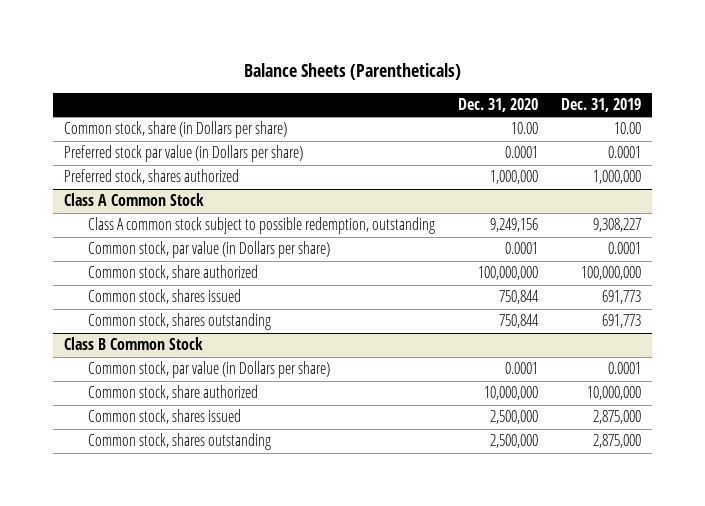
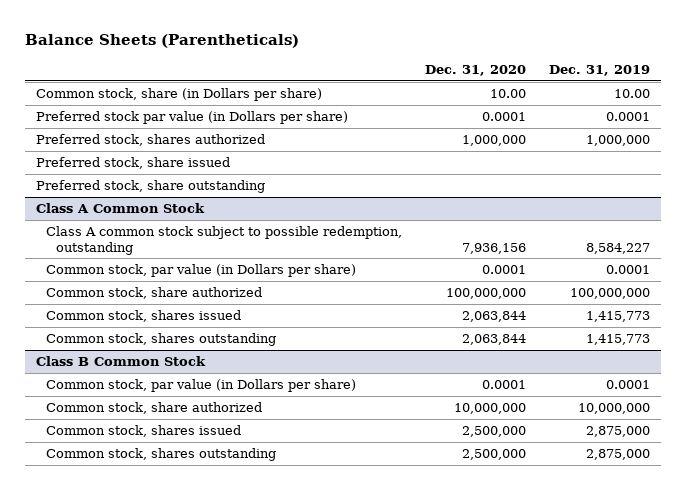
none -> [36,157,231,170] Preferred stock, share issued
none -> [36,180,266,194] Preferred stock, share outstanding
[490,218,539,233] 9,249,156 -> [461,242,526,254] 7,936,156
[592,218,641,233] 9,308,227 -> [585,242,650,254] 8,584,227
[499,290,540,305] 750,844 -> [461,311,526,323] 2,063,844
[601,290,641,305] 691,773 -> [585,311,650,323] 1,415,773
[499,314,540,329] 750,844 -> [461,334,526,346] 2,063,844
[601,314,641,329] 691,773 -> [585,334,650,346] 1,415,773

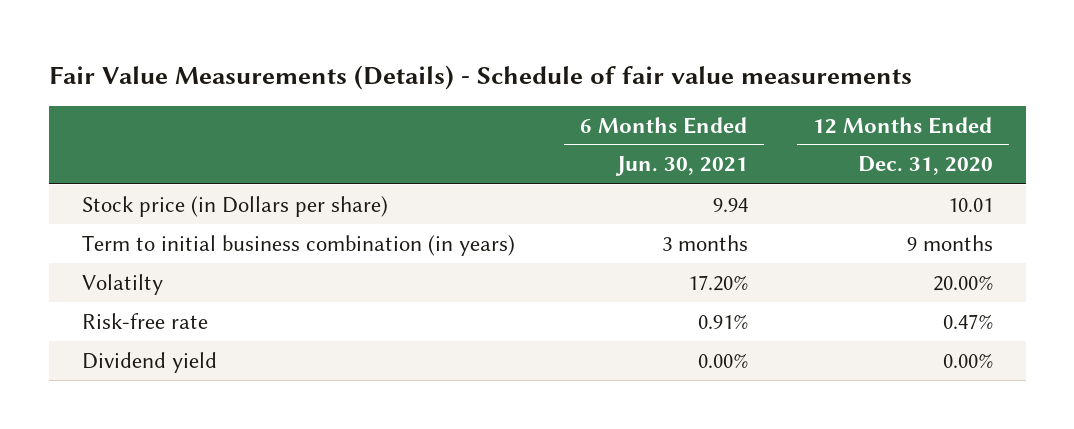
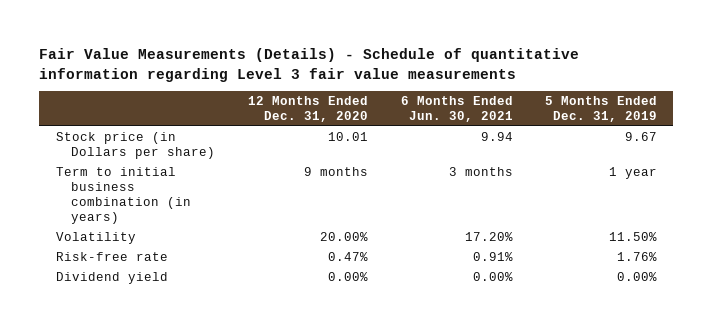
[48,64,912,90] Fair Value Measurements (Details) - Schedule of fair value measurements -> [39,47,580,82] Fair Value Measurements (Details) - Schedule of quantitative information regarding Level 3 fair value measurements
none -> [545,96,658,123] 5 Months Ended Dec. 31, 2019
[81,273,163,295] Volatilty -> [55,232,136,245] Volatility

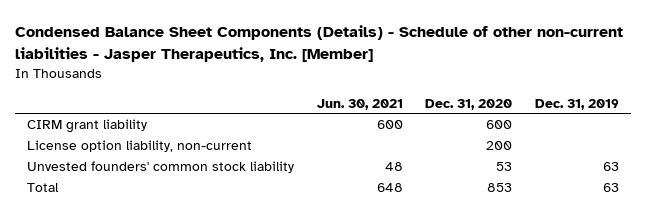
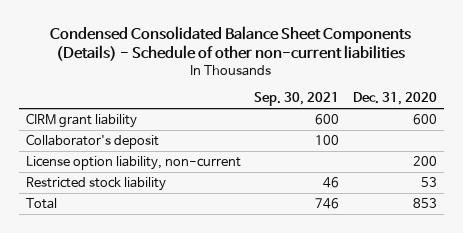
[15,25,624,63] Condensed Balance Sheet Components (Details) - Schedule of other non-current liabilities - Jasper Therapeutics, Inc. [Member] -> [50,25,412,62] Condensed Consolidated Balance Sheet Components (Details) - Schedule of other non-current liabilities
[316,98,403,110] Jun. 30, 2021 -> none
[535,98,620,110] Dec. 31, 2019 -> none
none -> [254,92,340,107] Sep. 30, 2021
none -> [26,133,160,149] Collaborator's deposit
[26,161,294,174] Unvested founders' common stock liability -> none
none -> [26,176,167,191] Restricted stock liability

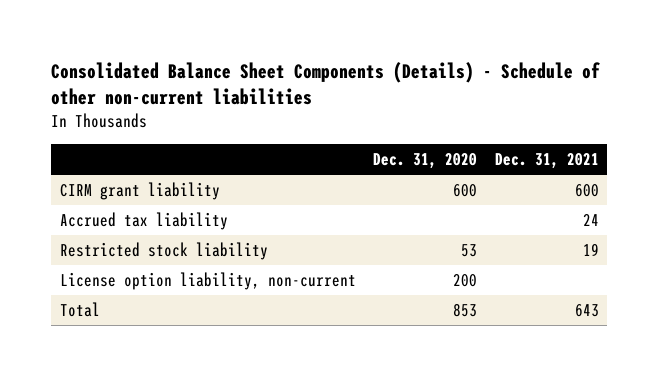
[50,25,412,62] Condensed Consolidated Balance Sheet Components (Details) - Schedule of other non-current liabilities -> [51,61,601,105] Consolidated Balance Sheet Components (Details) - Schedule of other non-current liabilities
[254,92,340,107] Sep. 30, 2021 -> none
none -> [494,152,599,169] Dec. 31, 2021
[26,133,160,149] Collaborator's deposit -> none
none -> [60,212,229,231] Accrued tax liability
[26,155,242,170] License option liability, non-current -> [60,272,357,291] License option liability, non-current

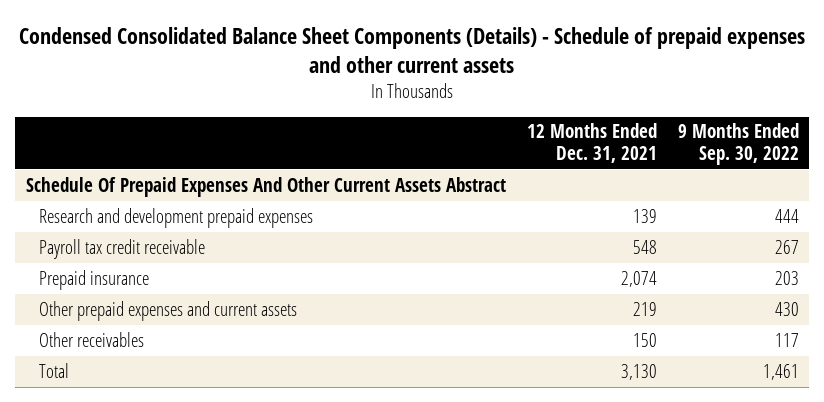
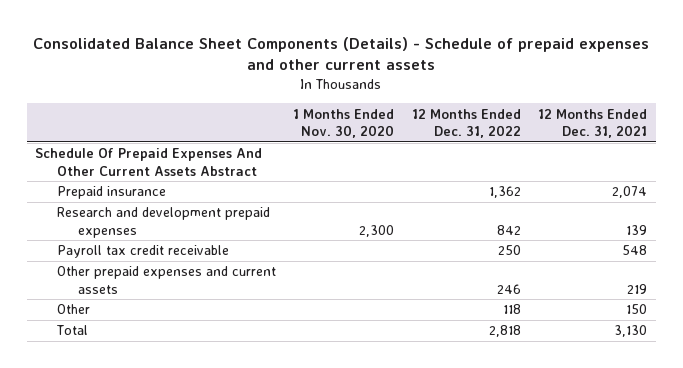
[19,26,806,73] Condensed Consolidated Balance Sheet Components (Details) - Schedule of prepaid expenses and other current assets -> [33,36,650,71] Consolidated Balance Sheet Components (Details) - Schedule of prepaid expenses and other current assets
[677,123,799,166] 9 Months Ended Sep. 30, 2022 -> none
none -> [293,108,395,138] 1 Months Ended Nov. 30, 2020
none -> [411,108,521,138] 12 Months Ended Dec. 31, 2022
[39,269,150,290] Prepaid insurance -> [56,186,166,200] Prepaid insurance
[39,331,145,347] Other receivables -> [56,304,90,315] Other

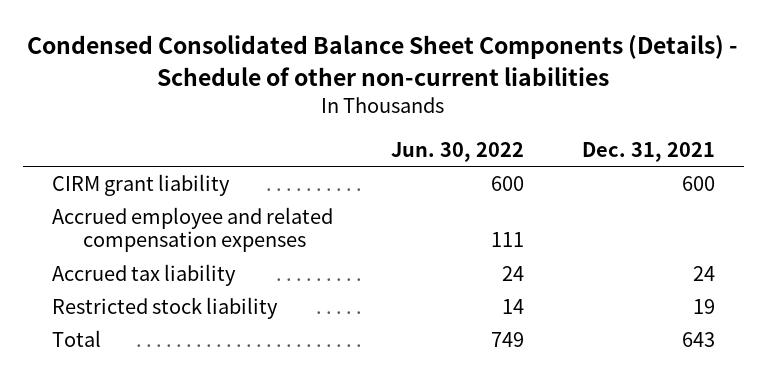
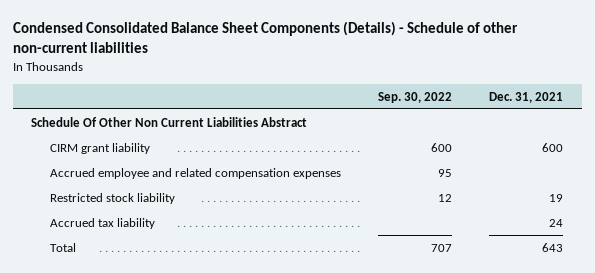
[390,141,524,162] Jun. 30, 2022 -> none
none -> [378,91,453,103] Sep. 30, 2022
none -> [31,116,308,127] Schedule Of Other Non Current Liabilities Abstract
[51,263,236,286] Accrued tax liability -> [50,217,156,229] Accrued tax liability

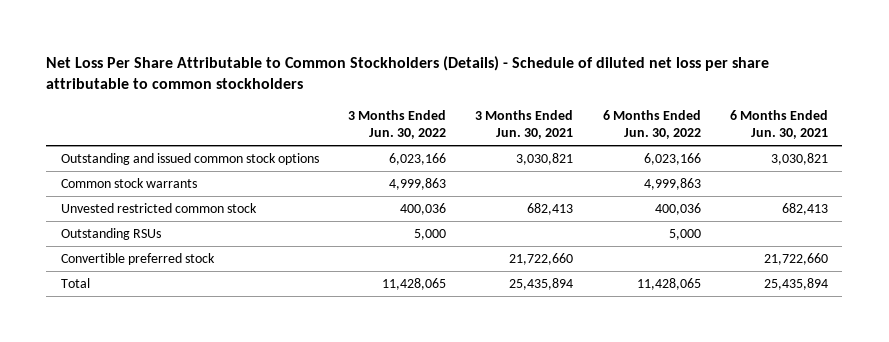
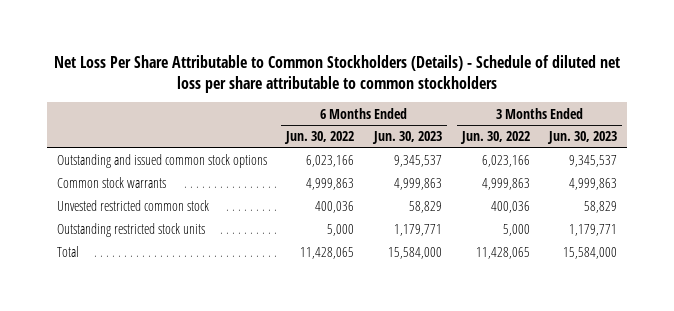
[475,109,574,139] 3 Months Ended Jun. 30, 2021 -> none
[729,109,828,139] 6 Months Ended Jun. 30, 2021 -> none
none -> [372,131,443,145] Jun. 30, 2023
none -> [547,131,618,145] Jun. 30, 2023
[60,252,215,265] Convertible preferred stock -> none
[60,227,161,240] Outstanding RSUs -> [56,223,205,238] Outstanding restricted stock units

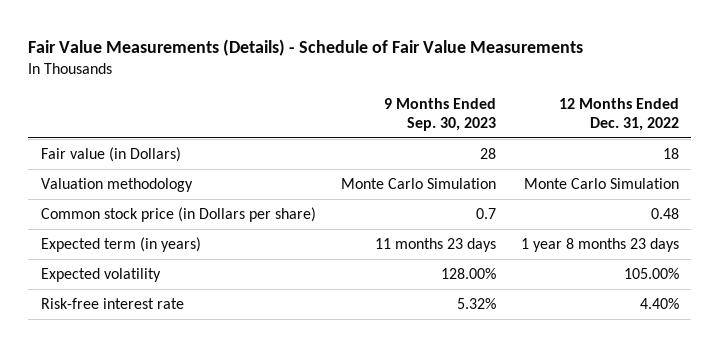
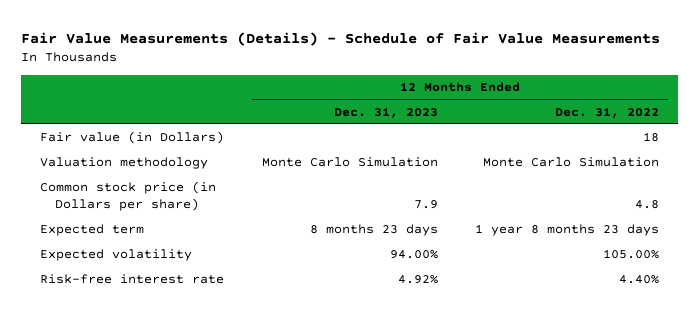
[383,98,496,132] 9 Months Ended Sep. 30, 2023 -> none
none -> [333,106,438,118] Dec. 31, 2023
[650,207,679,219] 0.48 -> [634,200,659,210] 4.8
[40,236,201,252] Expected term (in years) -> [40,224,145,237] Expected term

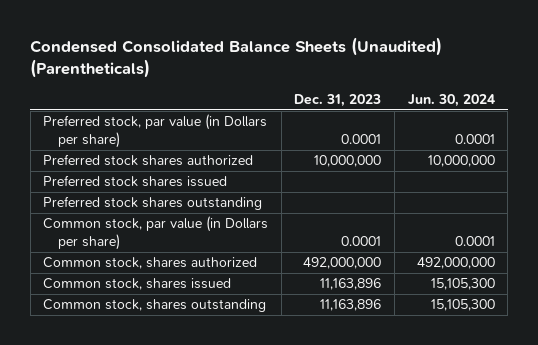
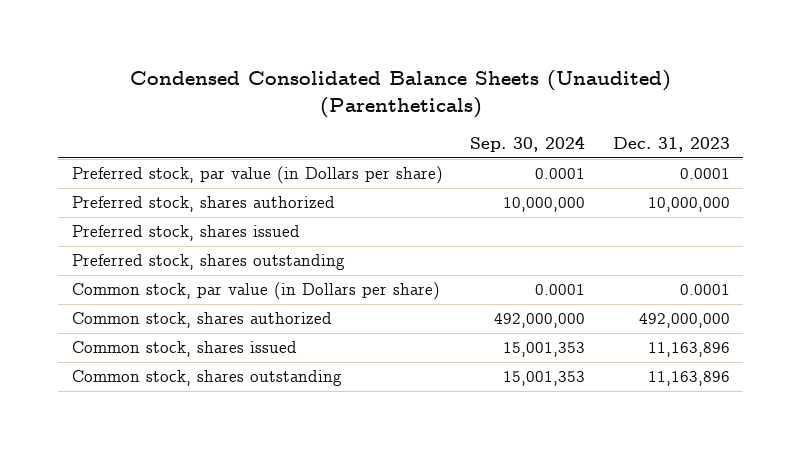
[407,93,495,107] Jun. 30, 2024 -> none
none -> [470,136,586,153] Sep. 30, 2024
[43,154,254,167] Preferred stock shares authorized -> [71,196,335,213] Preferred stock, shares authorized
[43,175,228,188] Preferred stock shares issued -> [71,225,300,242] Preferred stock, shares issued
[43,196,263,211] Preferred stock shares outstanding -> [71,254,345,271] Preferred stock, shares outstanding

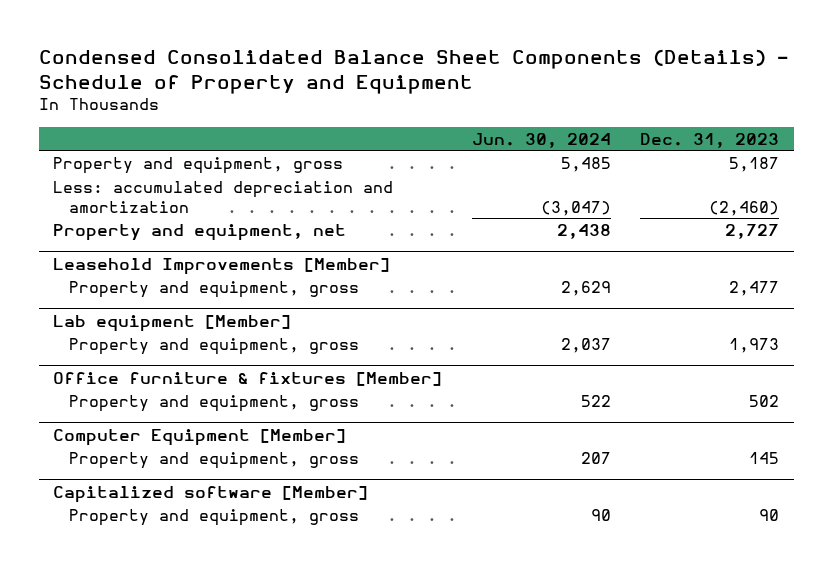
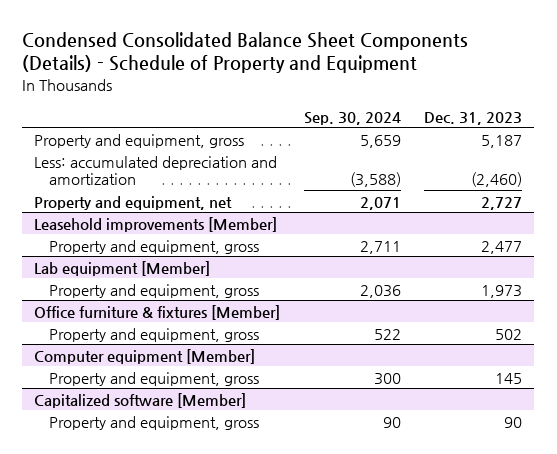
[471,132,611,148] Jun. 30, 2024 -> none
none -> [303,111,401,125] Sep. 30, 2024
[53,257,391,275] Leasehold Improvements [Member] -> [34,216,278,232] Leasehold improvements [Member]
[53,428,347,446] Computer Equipment [Member] -> [34,348,256,364] Computer equipment [Member]

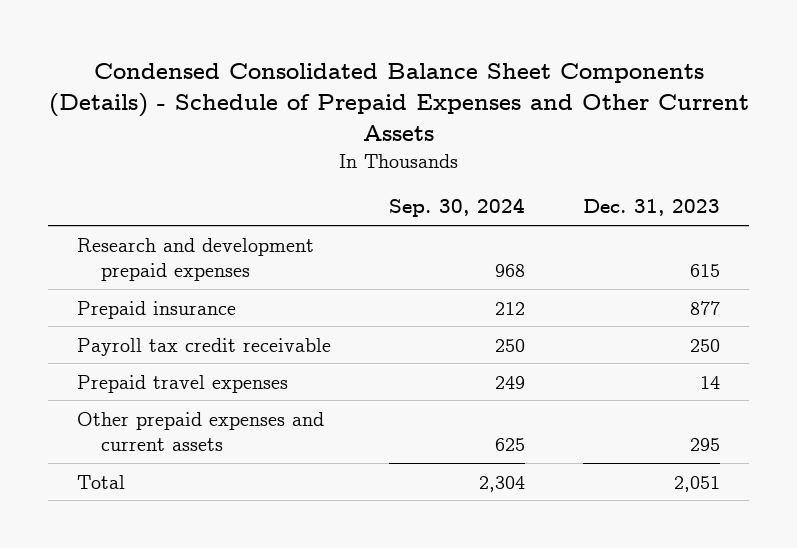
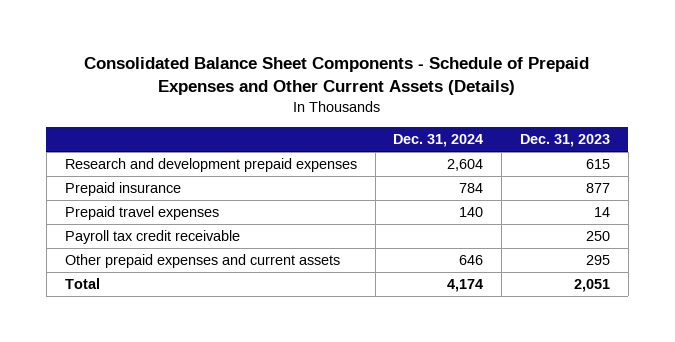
[48,62,749,141] Condensed Consolidated Balance Sheet Components (Details) - Schedule of Prepaid Expenses and Other Current Assets -> [84,57,590,96] Consolidated Balance Sheet Components - Schedule of Prepaid Expenses and Other Current Assets (Details)
[389,198,526,218] Sep. 30, 2024 -> none
none -> [393,133,484,147] Dec. 31, 2024
[76,337,331,356] Payroll tax credit receivable -> [64,230,240,245] Payroll tax credit receivable

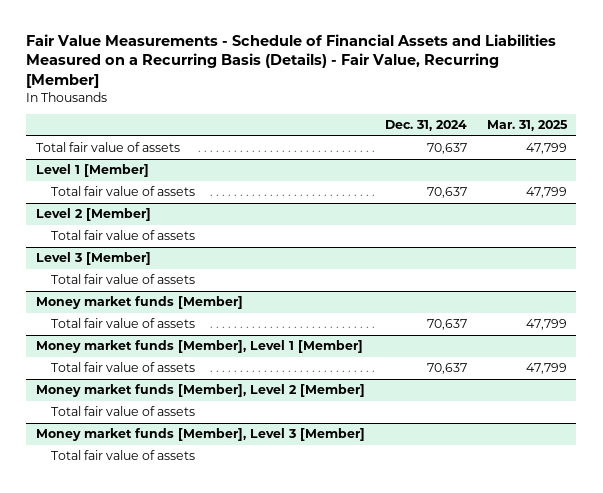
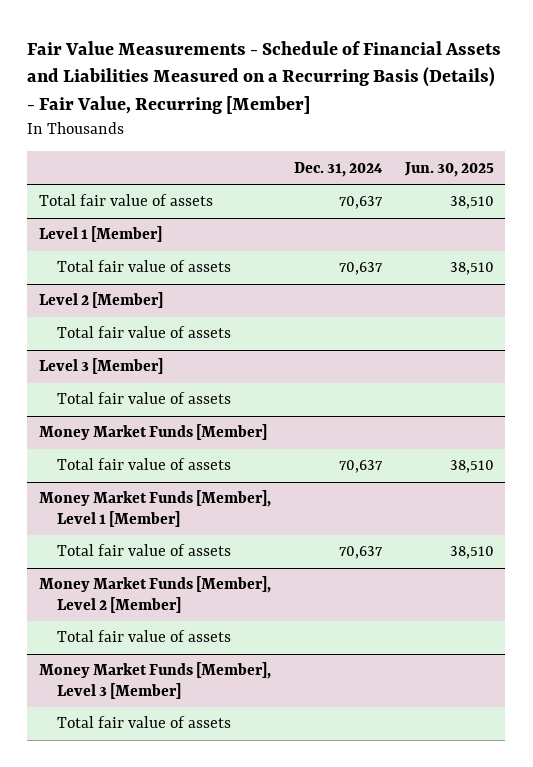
[486,120,568,132] Mar. 31, 2025 -> none
none -> [403,161,494,177] Jun. 30, 2025
[36,296,244,310] Money market funds [Member] -> [38,424,267,441] Money Market Funds [Member]
[36,340,364,354] Money market funds [Member], Level 1 [Member] -> [38,490,271,527] Money Market Funds [Member], Level 1 [Member]
[36,384,366,398] Money market funds [Member], Level 2 [Member] -> [38,576,271,613] Money Market Funds [Member], Level 2 [Member]
[36,428,366,442] Money market funds [Member], Level 3 [Member] -> [38,662,271,699] Money Market Funds [Member], Level 3 [Member]

